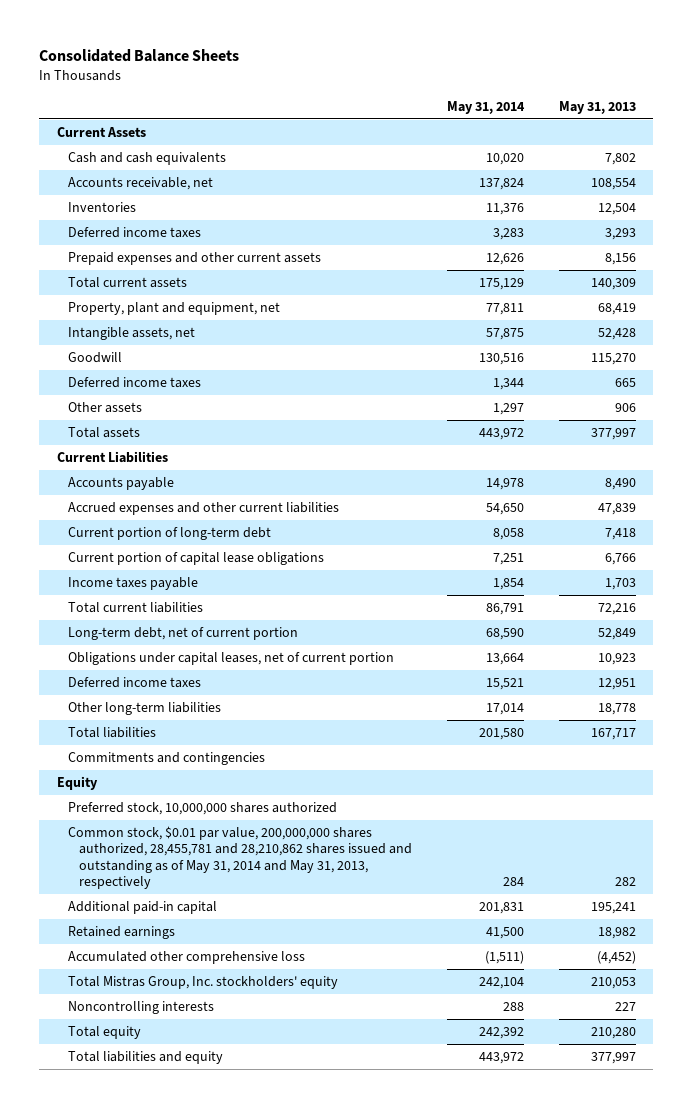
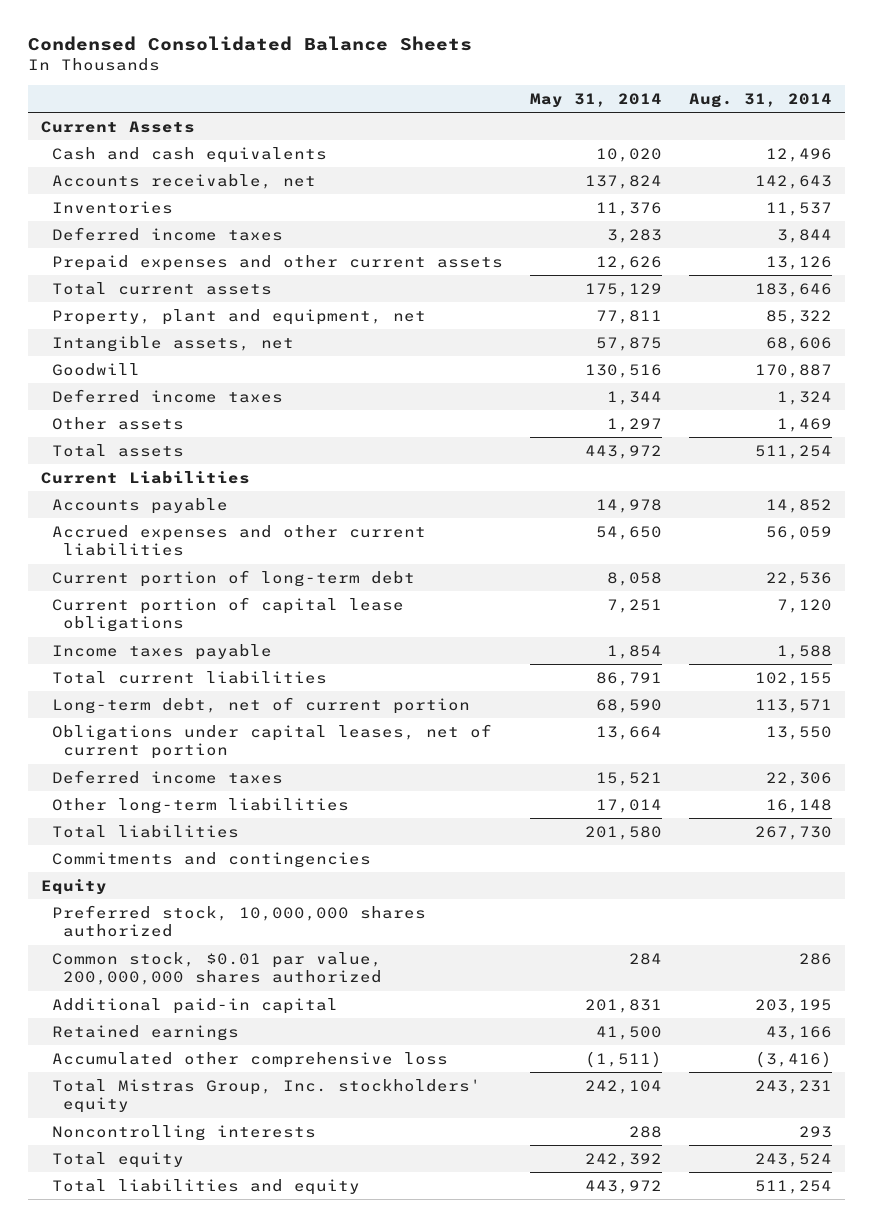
[39,48,240,62] Consolidated Balance Sheets -> [27,36,472,52] Condensed Consolidated Balance Sheets
[558,100,636,114] May 31, 2013 -> none
none -> [688,92,832,108] Aug. 31, 2014
[67,826,412,889] Common stock, $0.01 par value, 200,000,000 shares authorized, 28,455,781 and 28,210,862 shares issued and outstanding as of May 31, 2014 and May 31, 2013, respectively -> [51,951,382,986] Common stock, $0.01 par value, 200,000,000 shares authorized

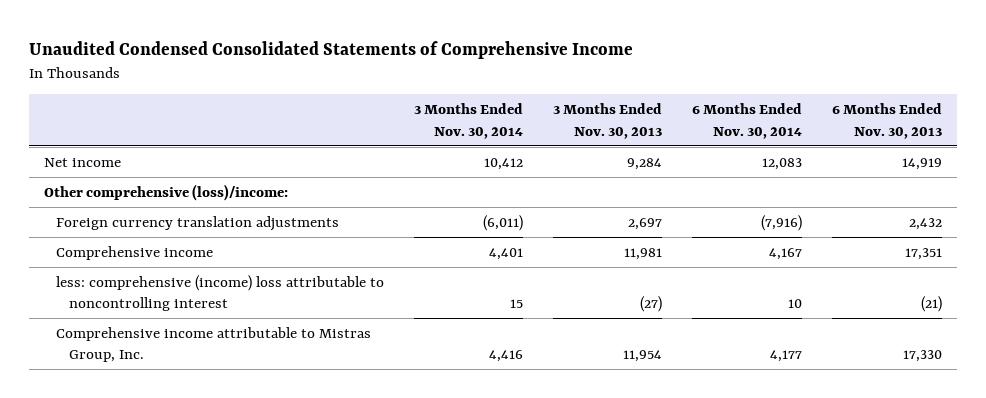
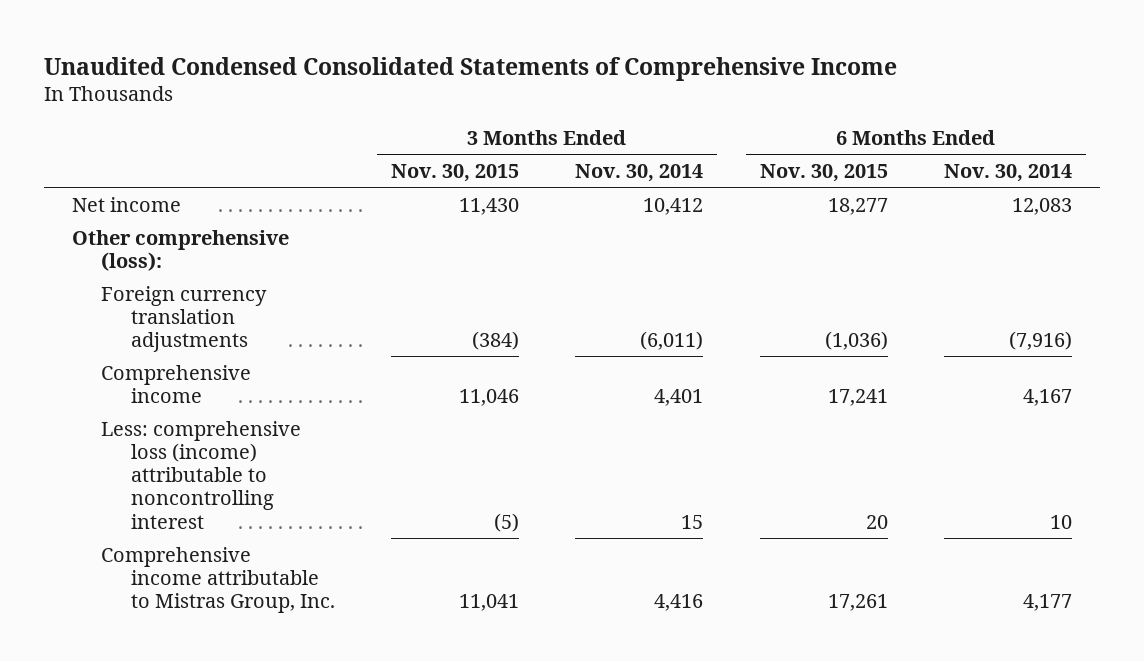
[553,103,663,139] 3 Months Ended Nov. 30, 2013 -> none
[832,103,943,139] 6 Months Ended Nov. 30, 2013 -> none
none -> [390,163,519,182] Nov. 30, 2015
none -> [759,163,888,182] Nov. 30, 2015
[43,183,288,201] Other comprehensive (loss)/income: -> [71,229,289,271] Other comprehensive (loss):
[56,274,385,312] less: comprehensive (income) loss attributable to noncontrolling interest -> [101,420,302,529] Less: comprehensive loss (income) attributable to noncontrolling interest

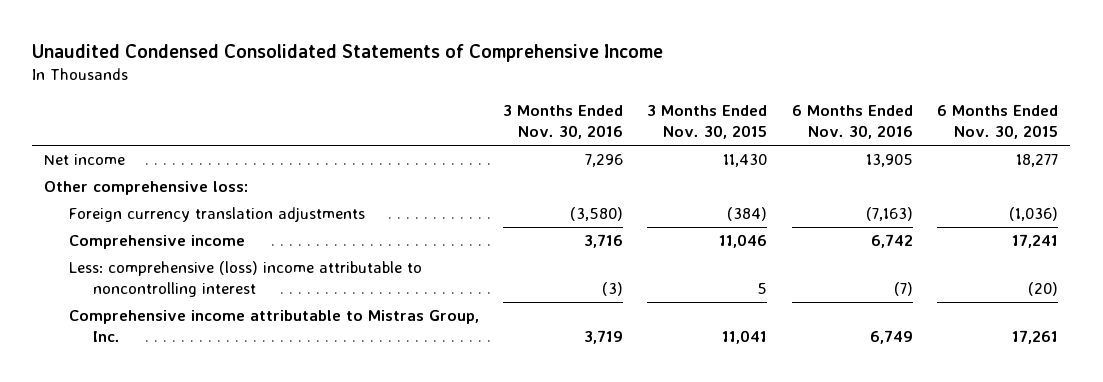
[575,163,704,182] Nov. 30, 2014 -> none
[943,163,1072,182] Nov. 30, 2014 -> none
none -> [503,104,624,140] 3 Months Ended Nov. 30, 2016
none -> [791,104,913,140] 6 Months Ended Nov. 30, 2016
[71,229,289,271] Other comprehensive (loss): -> [44,181,249,196] Other comprehensive loss:
[101,420,302,529] Less: comprehensive loss (income) attributable to noncontrolling interest -> [68,261,422,298] Less: comprehensive (loss) income attributable to noncontrolling interest
[493,512,519,532] (5) -> [757,283,768,295] 5
[865,514,888,529] 20 -> [1028,282,1059,297] (20)

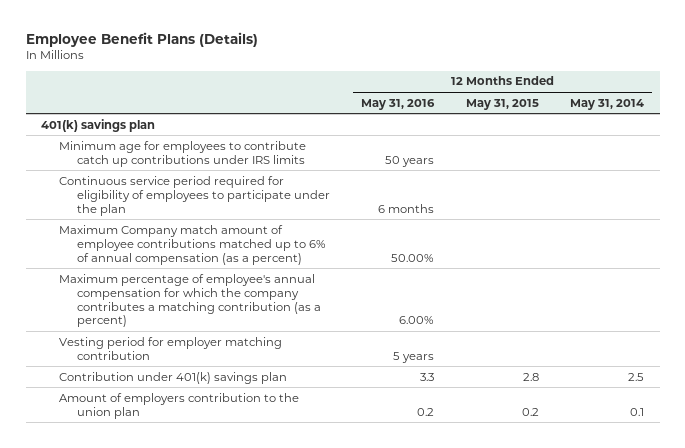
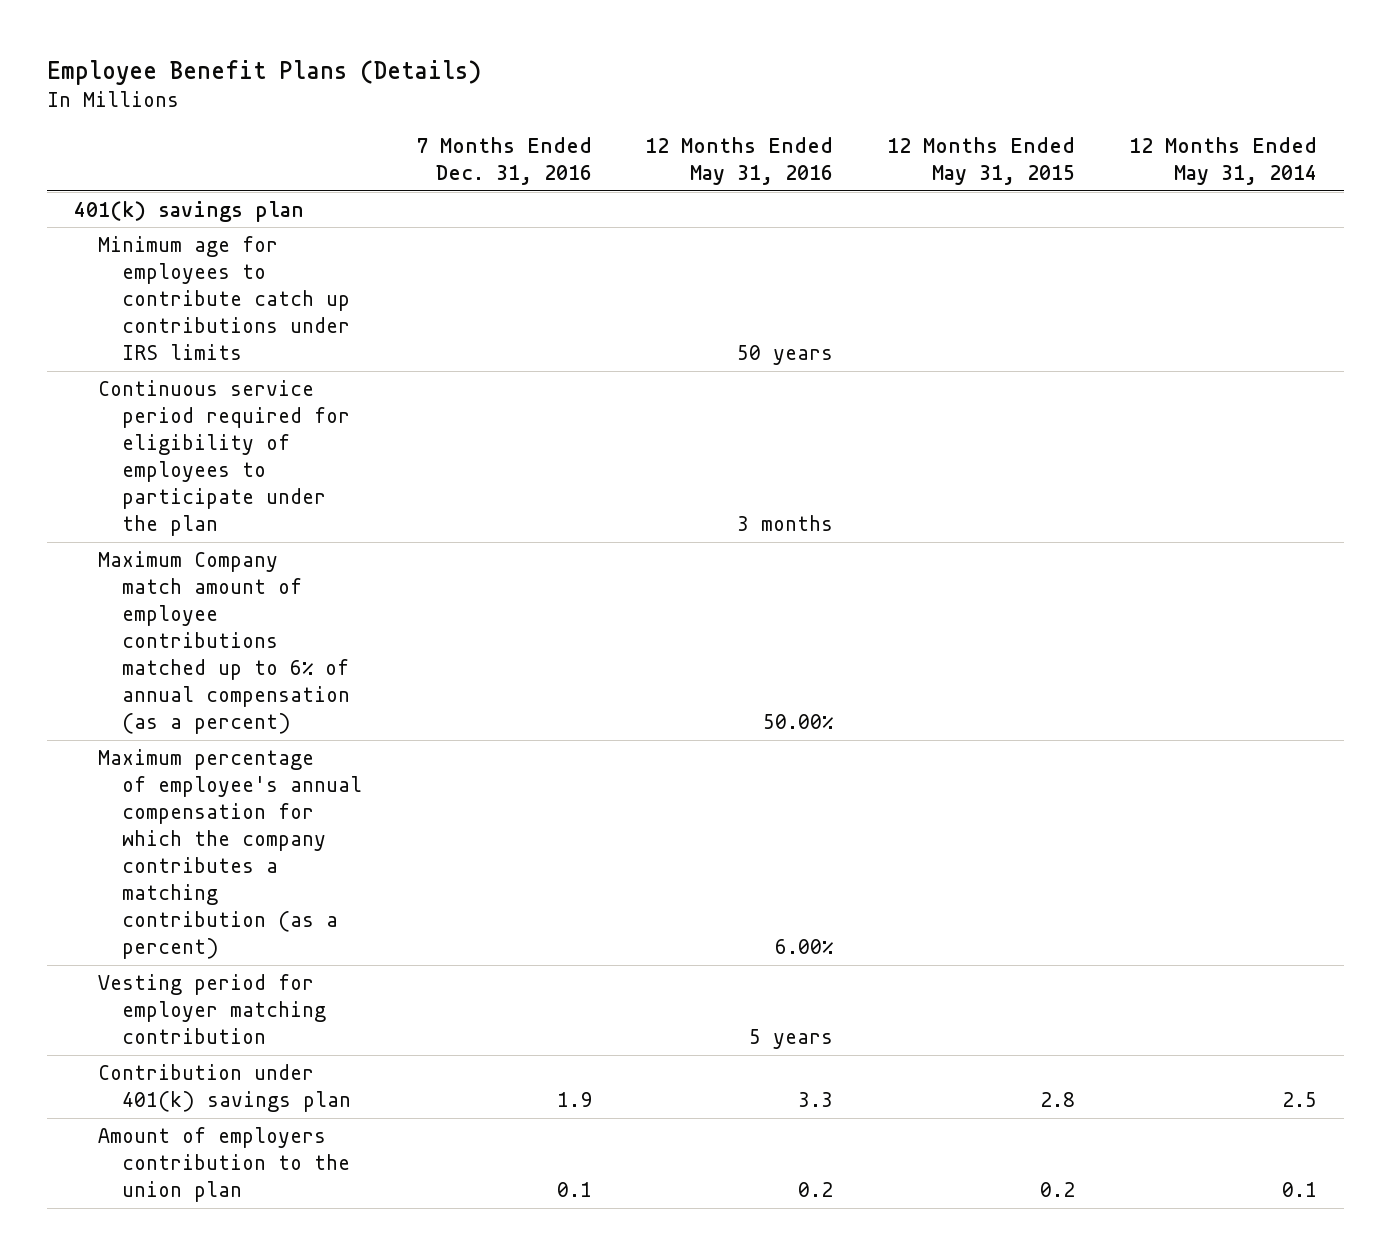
none -> [415,137,592,186] 7 Months Ended Dec. 31, 2016
[378,203,435,213] 6 months -> [737,515,834,532] 3 months

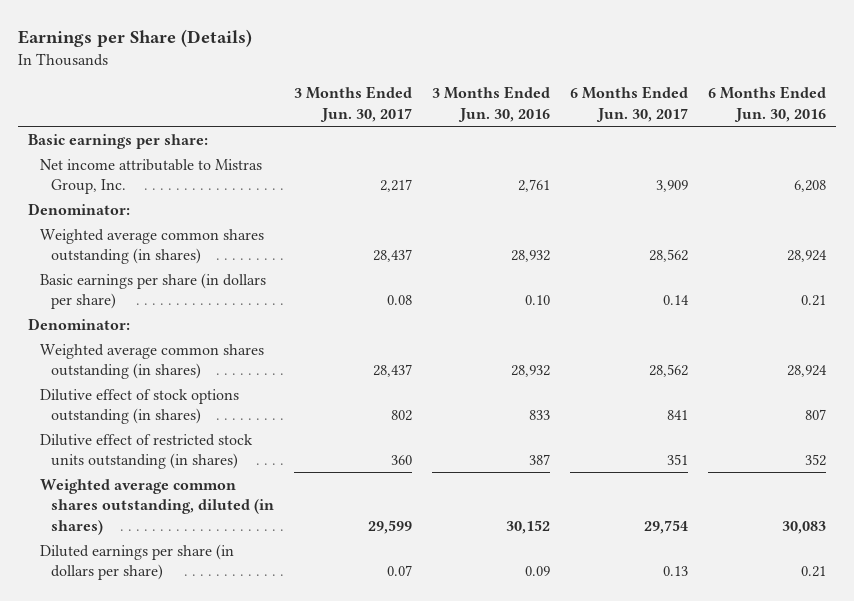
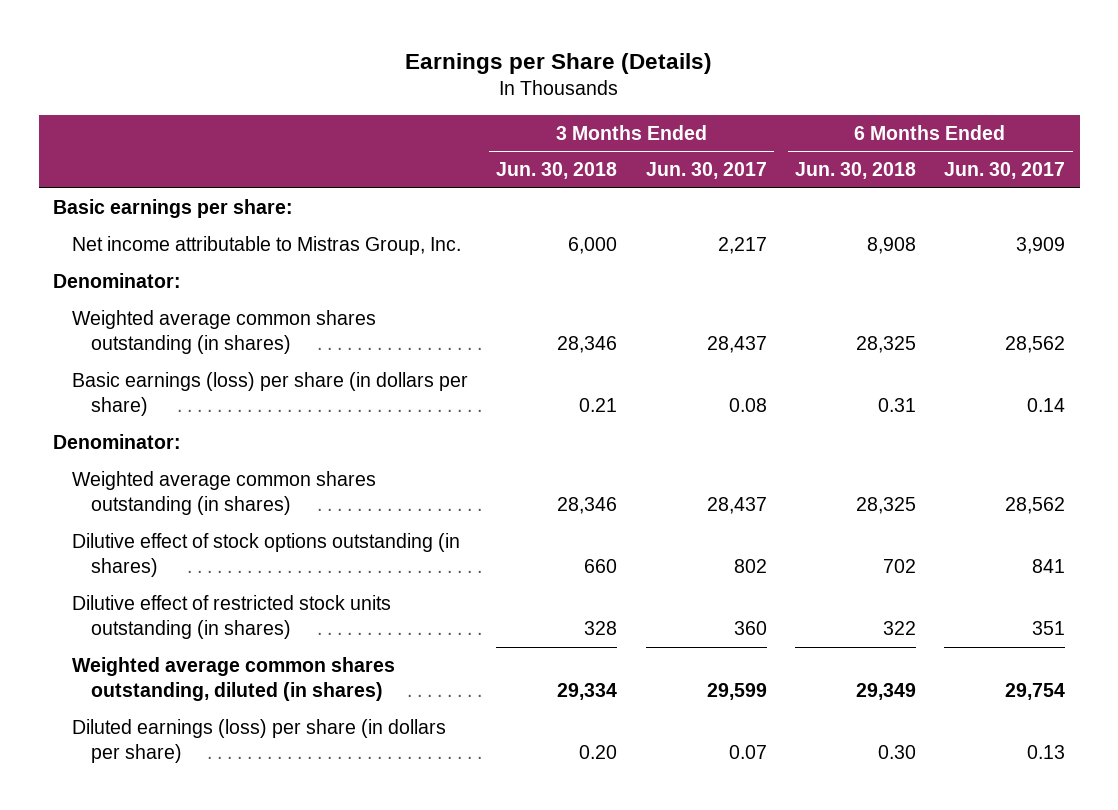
[431,86,550,123] 3 Months Ended Jun. 30, 2016 -> none
[708,86,827,123] 6 Months Ended Jun. 30, 2016 -> none
none -> [496,162,618,180] Jun. 30, 2018
none -> [795,162,917,180] Jun. 30, 2018
[39,272,266,310] Basic earnings per share (in dollars per share) -> [72,372,469,417] Basic earnings (loss) per share (in dollars per share)
[39,543,234,581] Diluted earnings per share (in dollars per share) -> [72,719,447,764] Diluted earnings (loss) per share (in dollars per share)

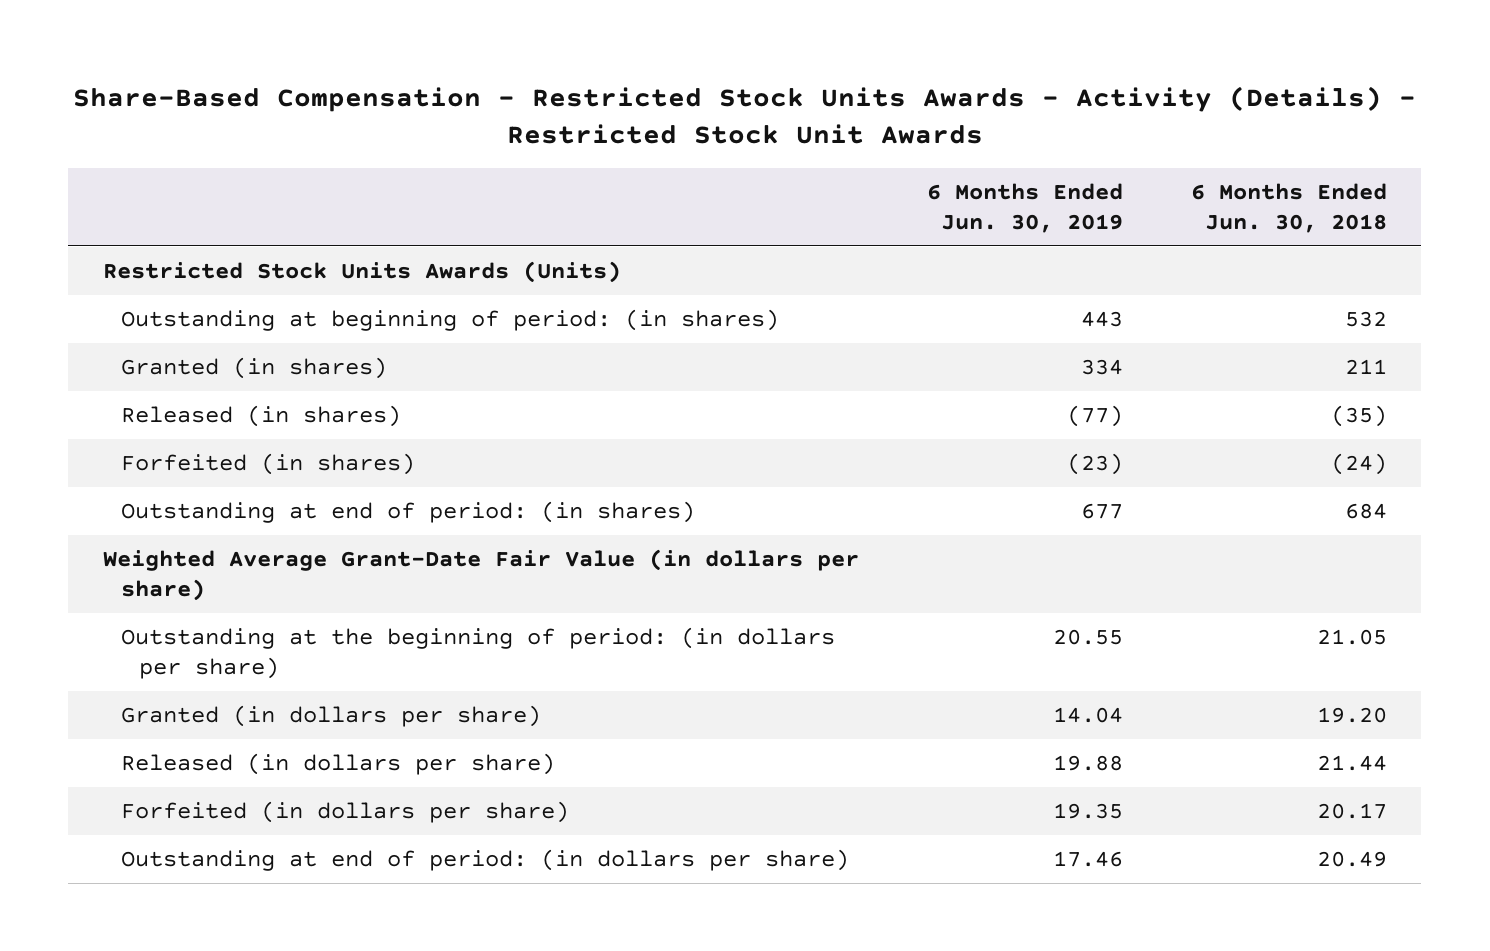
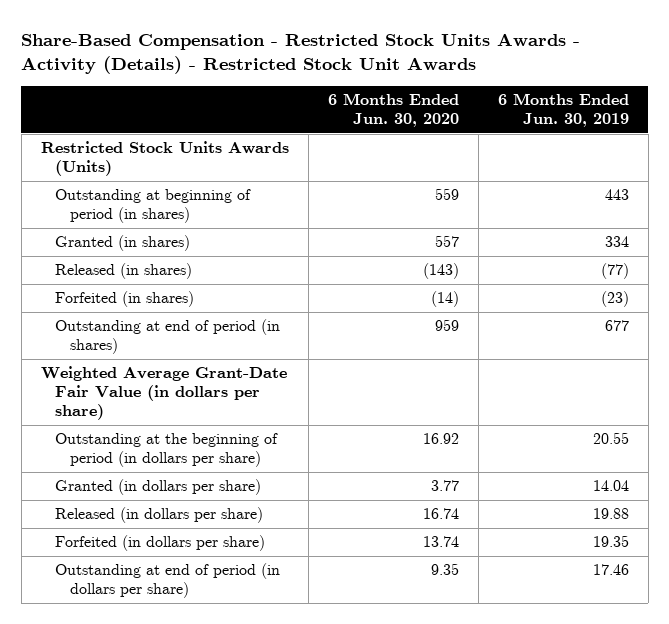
[1191,182,1388,233] 6 Months Ended Jun. 30, 2018 -> none
none -> [327,93,459,128] 6 Months Ended Jun. 30, 2020
[121,308,780,331] Outstanding at beginning of period: (in shares) -> [55,189,252,224] Outstanding at beginning of period (in shares)
[121,500,696,523] Outstanding at end of period: (in shares) -> [55,319,281,355] Outstanding at end of period (in shares)
[121,626,836,680] Outstanding at the beginning of period: (in dollars per share) -> [55,433,279,468] Outstanding at the beginning of period (in dollars per share)
[121,848,850,871] Outstanding at end of period: (in dollars per share) -> [55,563,281,599] Outstanding at end of period (in dollars per share)

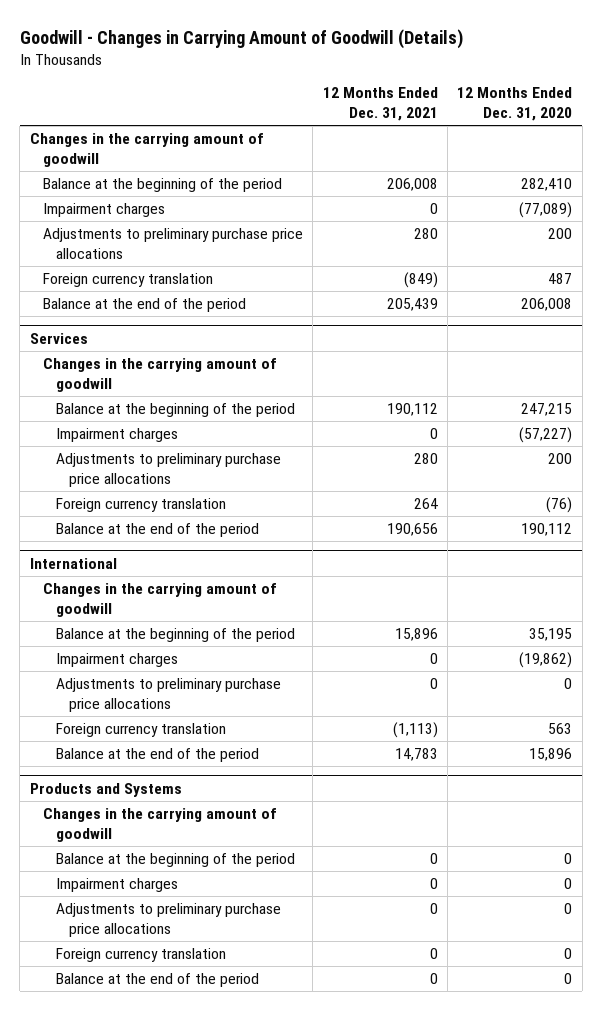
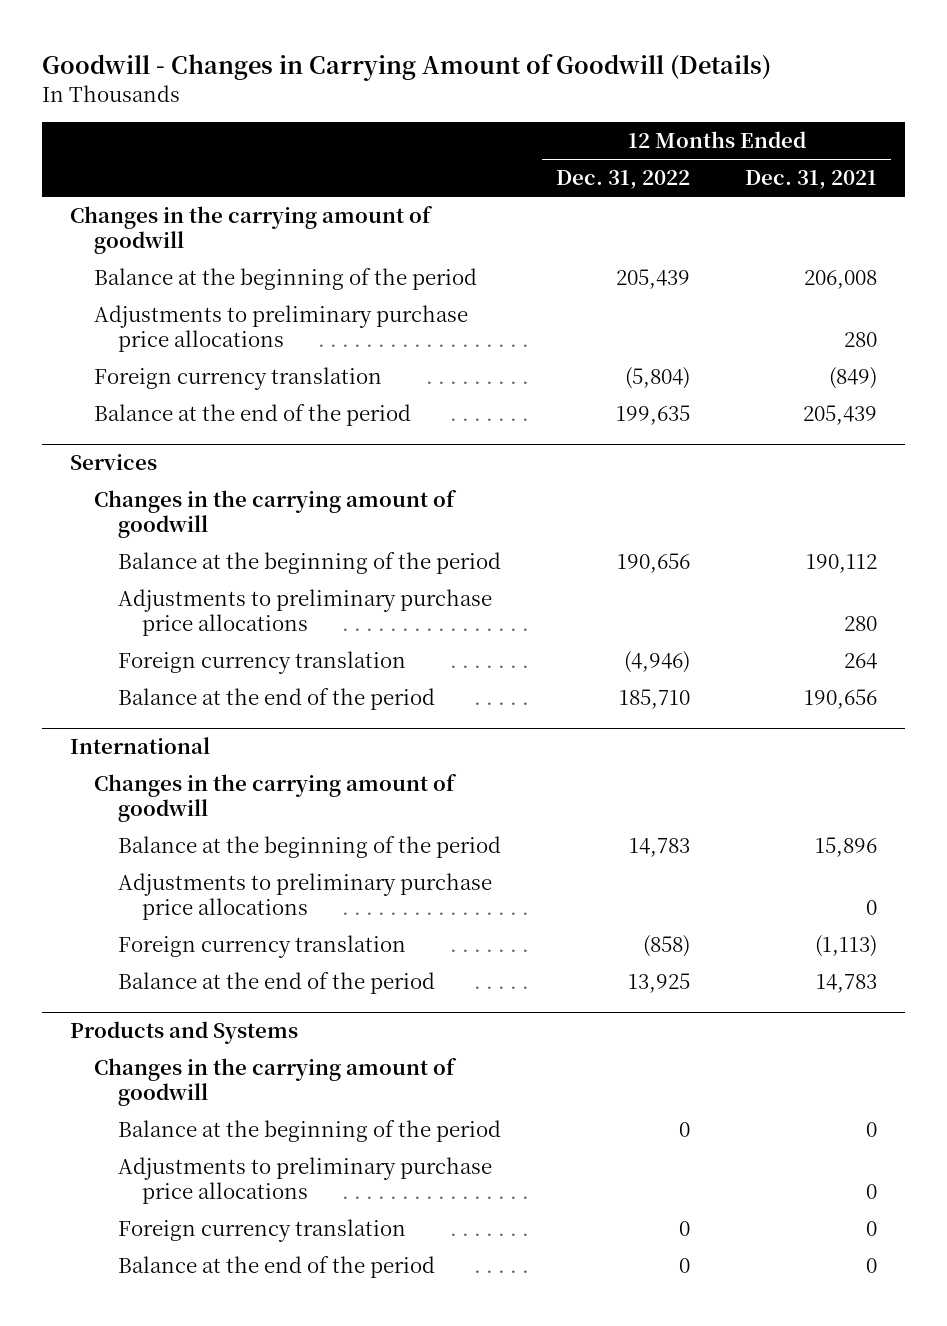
[457,87,573,122] 12 Months Ended Dec. 31, 2020 -> none
none -> [556,169,691,189] Dec. 31, 2022
[42,203,165,218] Impairment charges -> none
[55,428,178,443] Impairment charges -> none
[55,653,178,668] Impairment charges -> none
[55,878,178,893] Impairment charges -> none

